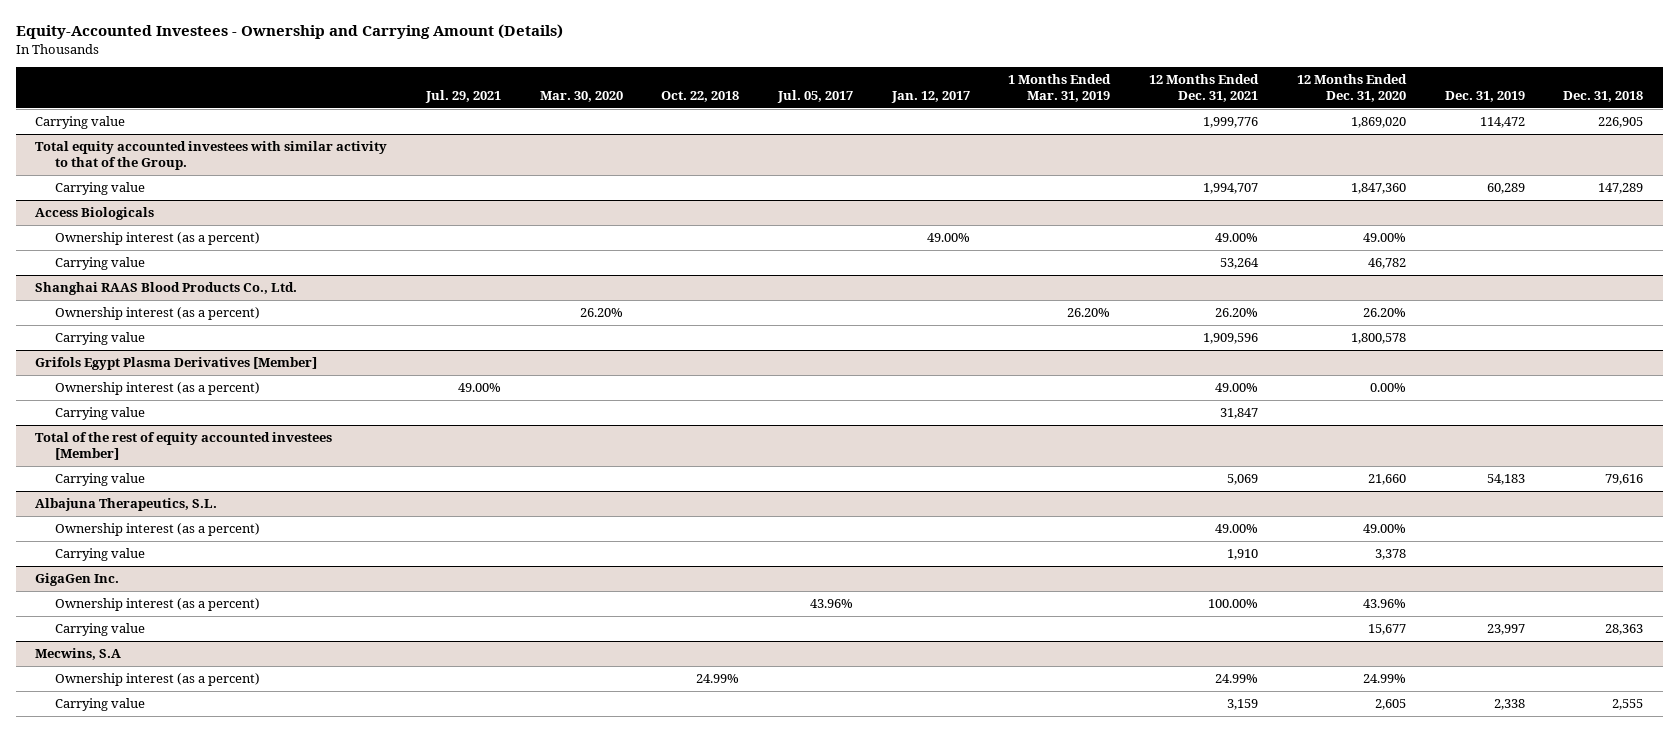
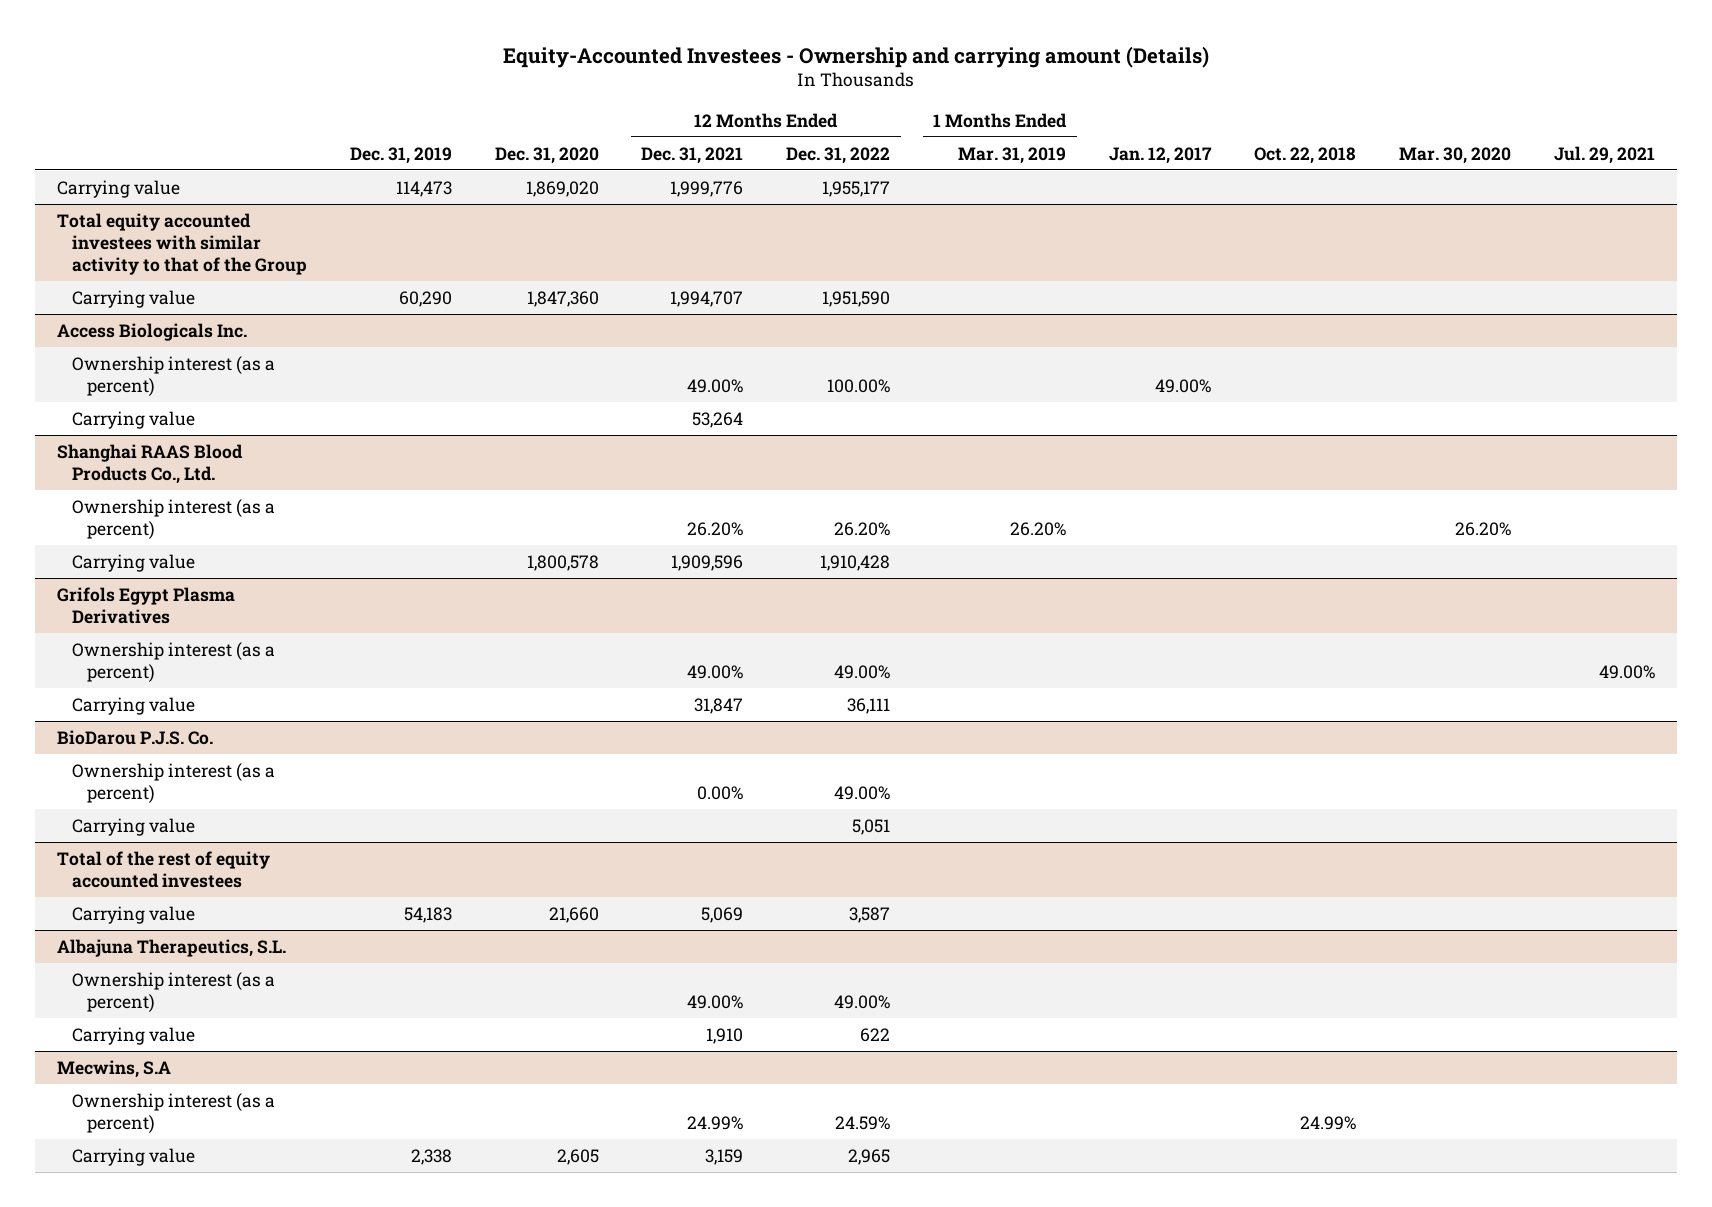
[15,24,563,40] Equity-Accounted Investees - Ownership and Carrying Amount (Details) -> [502,45,1209,68] Equity-Accounted Investees - Ownership and carrying amount (Details)
[777,89,854,103] Jul. 05, 2017 -> none
[1296,74,1407,102] 12 Months Ended Dec. 31, 2020 -> none
[1563,90,1644,102] Dec. 31, 2018 -> none
none -> [494,146,599,164] Dec. 31, 2020
none -> [786,146,891,164] Dec. 31, 2022
[1479,117,1525,129] 114,472 -> [395,180,452,197] 114,473
[35,141,388,170] Total equity accounted investees with similar activity to that of the Group. -> [56,212,307,276] Total equity accounted investees with similar activity to that of the Group
[1486,183,1525,195] 60,289 -> [398,290,452,307] 60,290
[35,207,155,221] Access Biologicals -> [56,322,247,341] Access Biologicals Inc.
[35,357,318,371] Grifols Egypt Plasma Derivatives [Member] -> [56,586,235,625] Grifols Egypt Plasma Derivatives
none -> [56,729,213,745] BioDarou P.J.S. Co.
none -> [71,762,275,804] Ownership interest (as a percent)
none -> [71,817,195,836] Carrying value
[35,432,333,460] Total of the rest of equity accounted investees [Member] -> [56,850,270,889] Total of the rest of equity accounted investees
[35,573,120,587] GigaGen Inc. -> none
[54,598,260,612] Ownership interest (as a percent) -> none
[54,623,145,637] Carrying value -> none

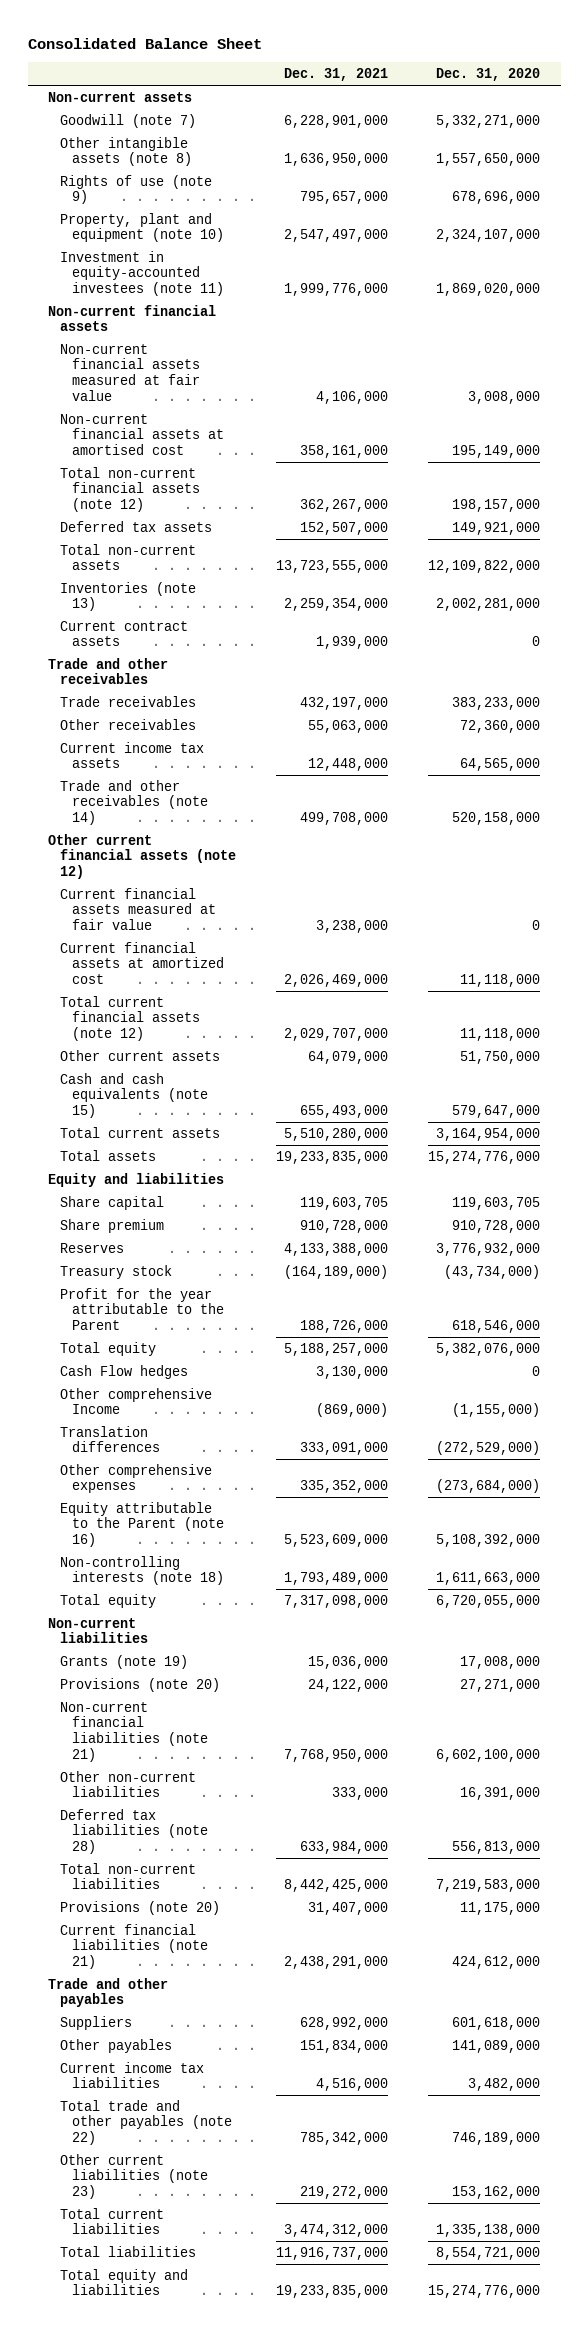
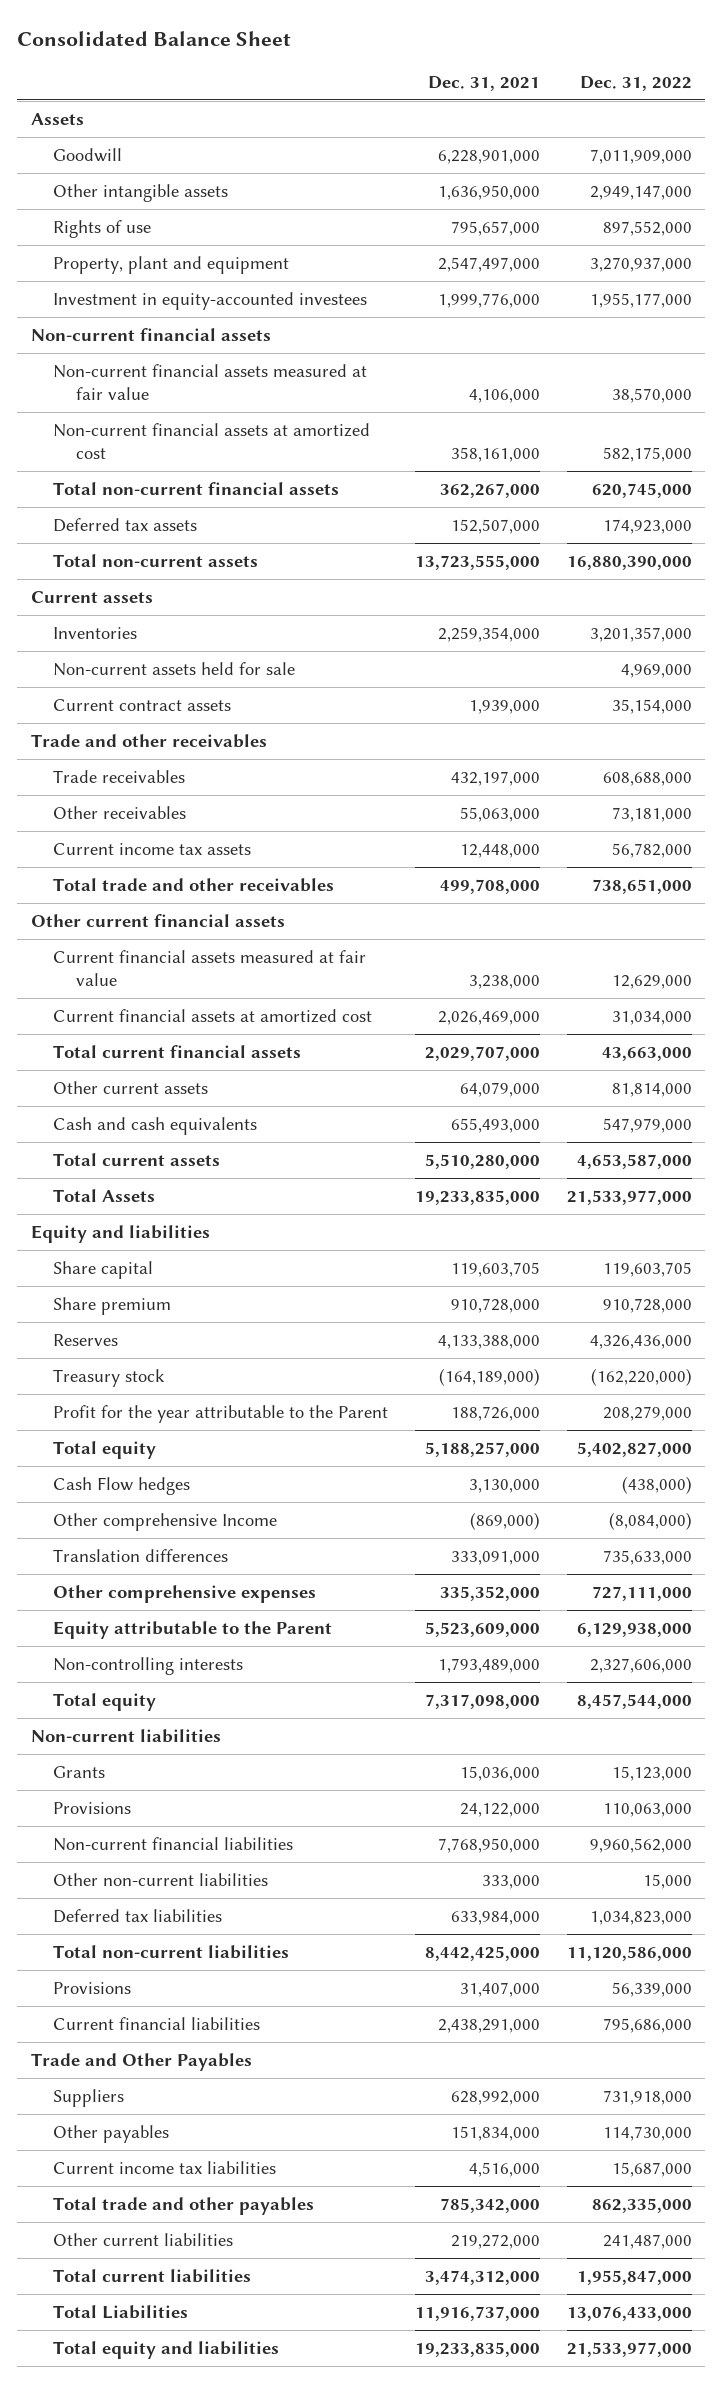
[436,68,541,82] Dec. 31, 2020 -> none
none -> [579,76,692,92] Dec. 31, 2022
[47,91,192,102] Non-current assets -> none
none -> [30,112,84,125] Assets
[59,113,196,128] Goodwill (note 7) -> [53,147,123,162] Goodwill
[59,136,192,167] Other intangible assets (note 8) -> [53,183,229,202] Other intangible assets
[59,174,212,205] Rights of use (note 9) -> [53,219,152,238] Rights of use
[59,212,224,243] Property, plant and equipment (note 10) -> [53,255,290,274] Property, plant and equipment
[59,250,224,297] Investment in equity-accounted investees (note 11) -> [53,291,368,310] Investment in equity-accounted investees
[59,413,224,456] Non-current financial assets at amortised cost -> [53,422,371,460] Non-current financial assets at amortized cost
[59,466,200,513] Total non-current financial assets (note 12) -> [53,481,340,495] Total non-current financial assets
none -> [30,590,153,603] Current assets
[59,581,196,612] Inventories (note 13) -> [53,626,138,639] Inventories
none -> [53,661,296,676] Non-current assets held for sale
[59,779,208,826] Trade and other receivables (note 14) -> [53,877,335,892] Total trade and other receivables
[47,833,236,880] Other current financial assets (note 12) -> [30,913,285,927] Other current financial assets
[59,995,200,1042] Total current financial assets (note 12) -> [53,1044,302,1058] Total current financial assets
[59,1072,208,1119] Cash and cash equivalents (note 15) -> [53,1116,258,1135] Cash and cash equivalents
[59,1149,156,1161] Total assets -> [53,1188,156,1202] Total Assets
[59,1501,224,1548] Equity attributable to the Parent (note 16) -> [53,1620,333,1639] Equity attributable to the Parent
[59,1555,224,1586] Non-controlling interests (note 18) -> [53,1656,244,1675] Non-controlling interests
[59,1654,188,1669] Grants (note 19) -> [53,1765,106,1778] Grants
[59,1677,220,1692] Provisions (note 20) -> [53,1801,132,1814] Provisions
[59,1701,208,1762] Non-current financial liabilities (note 21) -> [53,1836,294,1851] Non-current financial liabilities
[59,1808,208,1855] Deferred tax liabilities (note 28) -> [53,1908,223,1923] Deferred tax liabilities
[59,1900,220,1915] Provisions (note 20) -> [53,1981,132,1994] Provisions
[59,1923,208,1970] Current financial liabilities (note 21) -> [53,2016,261,2030] Current financial liabilities
[47,1977,168,2008] Trade and other payables -> [30,2052,252,2071] Trade and Other Payables
[59,2099,232,2146] Total trade and other payables (note 22) -> [53,2196,315,2215] Total trade and other payables
[59,2153,208,2200] Other current liabilities (note 23) -> [53,2232,234,2246] Other current liabilities
[59,2245,196,2257] Total liabilities -> [53,2304,189,2319] Total Liabilities

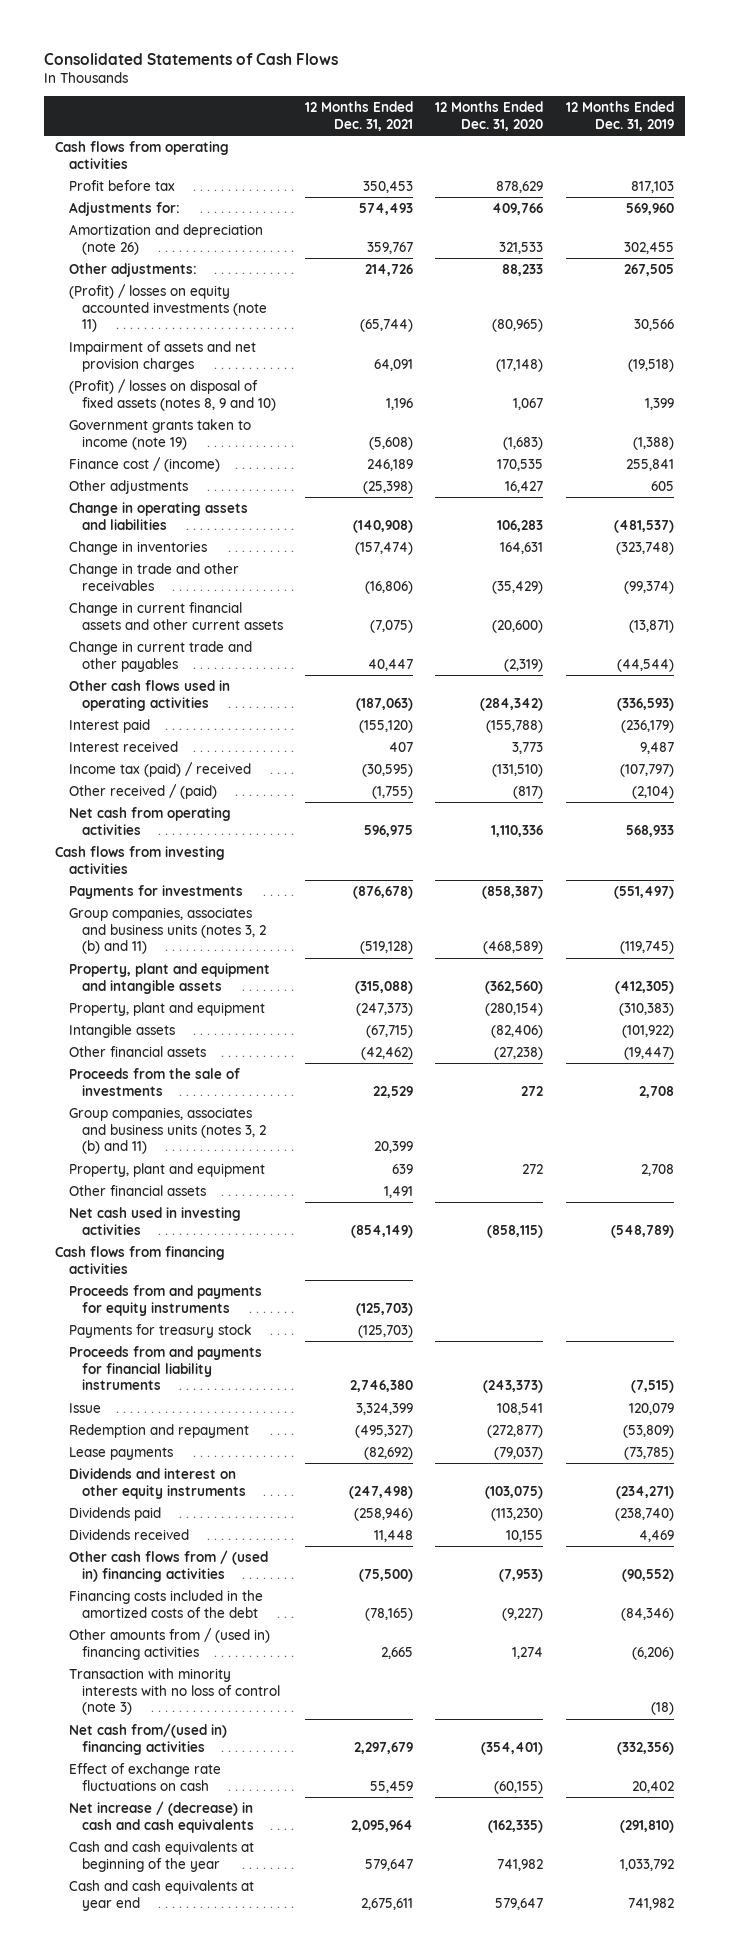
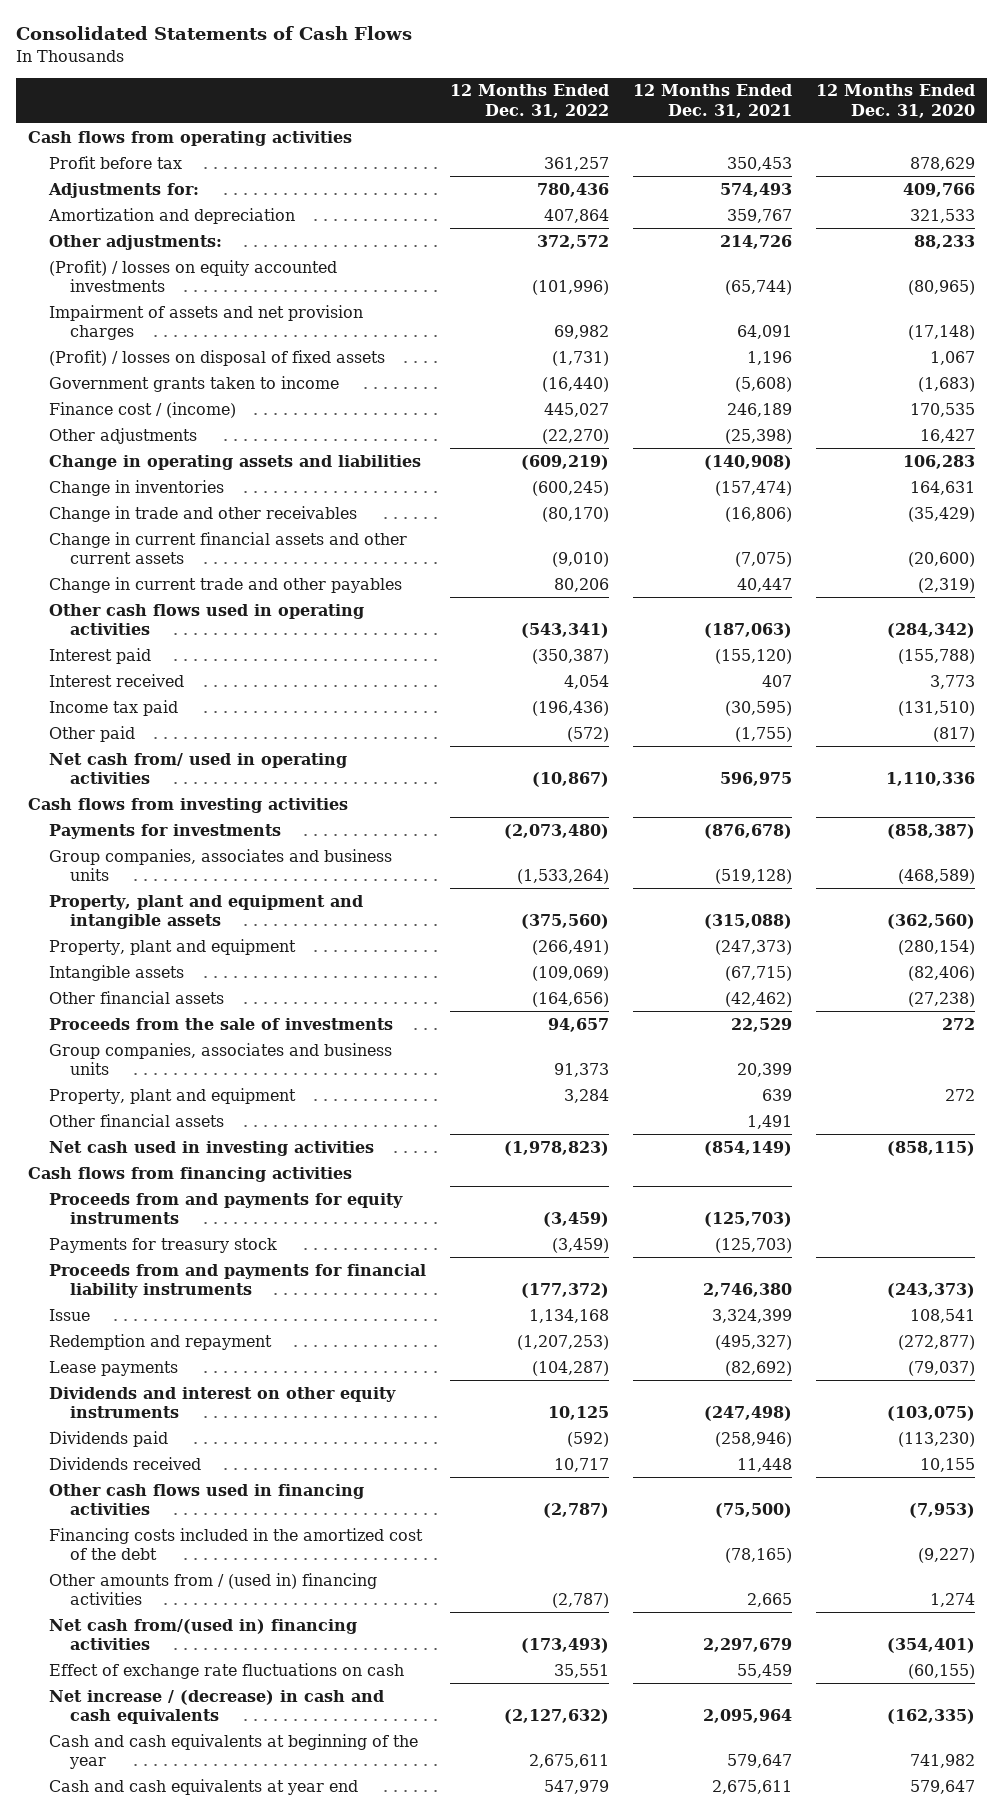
[565,100,674,131] 12 Months Ended Dec. 31, 2019 -> none
none -> [449,84,609,118] 12 Months Ended Dec. 31, 2022
[68,223,263,255] Amortization and depreciation (note 26) -> [47,207,295,224] Amortization and depreciation
[68,283,268,333] (Profit) / losses on equity accounted investments (note 11) -> [48,259,337,293] (Profit) / losses on equity accounted investments
[68,378,277,411] (Profit) / losses on disposal of fixed assets (notes 8, 9 and 10) -> [48,349,385,366] (Profit) / losses on disposal of fixed assets
[68,418,251,450] Government grants taken to income (note 19) -> [48,375,339,392] Government grants taken to income
[68,761,251,777] Income tax (paid) / received -> [48,699,178,716] Income tax paid
[68,783,217,799] Other received / (paid) -> [48,725,135,742] Other paid
[68,806,231,835] Net cash from operating activities -> [48,752,347,785] Net cash from/ used in operating activities
[68,906,267,955] Group companies, associates and business units (notes 3, 2 (b) and 11) -> [48,848,392,882] Group companies, associates and business units
[68,1106,267,1155] Group companies, associates and business units (notes 3, 2 (b) and 11) -> [48,1042,392,1076] Group companies, associates and business units
[68,1549,268,1582] Other cash flows from / (used in) financing activities -> [48,1483,364,1516] Other cash flows used in financing activities
[68,1589,263,1618] Financing costs included in the amortized costs of the debt -> [48,1527,423,1561] Financing costs included in the amortized cost of the debt
[68,1667,281,1716] Transaction with minority interests with no loss of control (note 3) -> none

